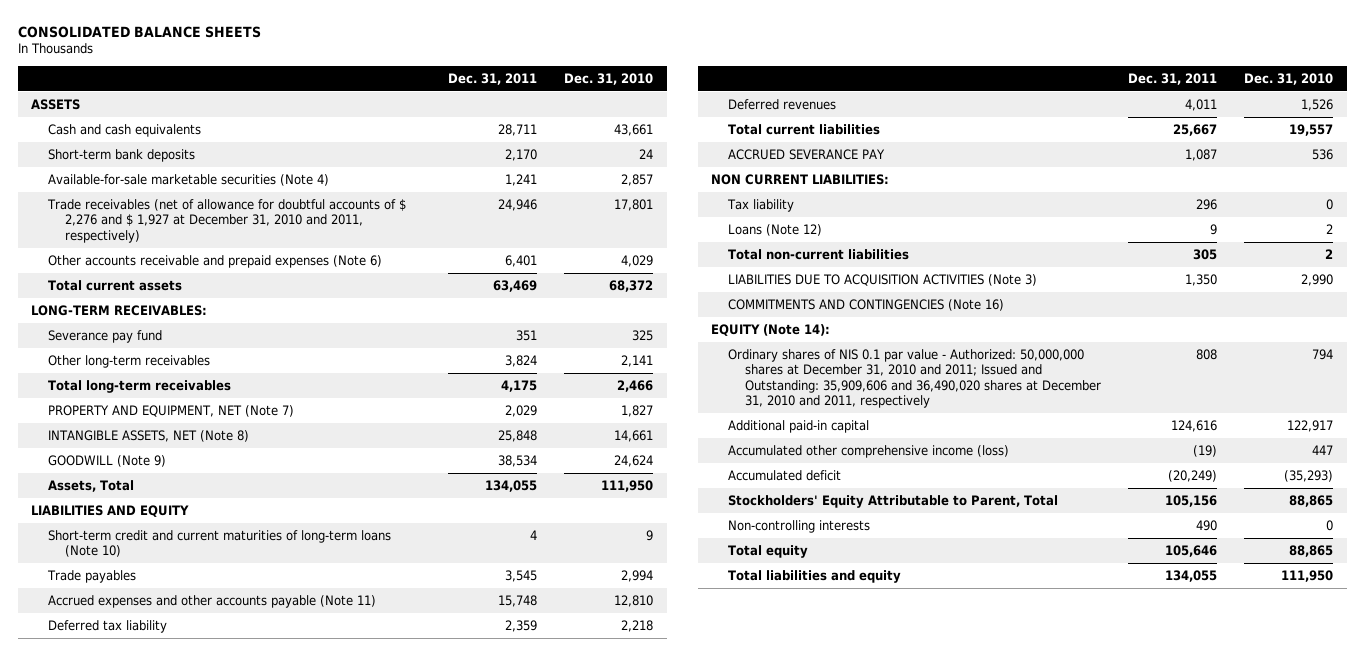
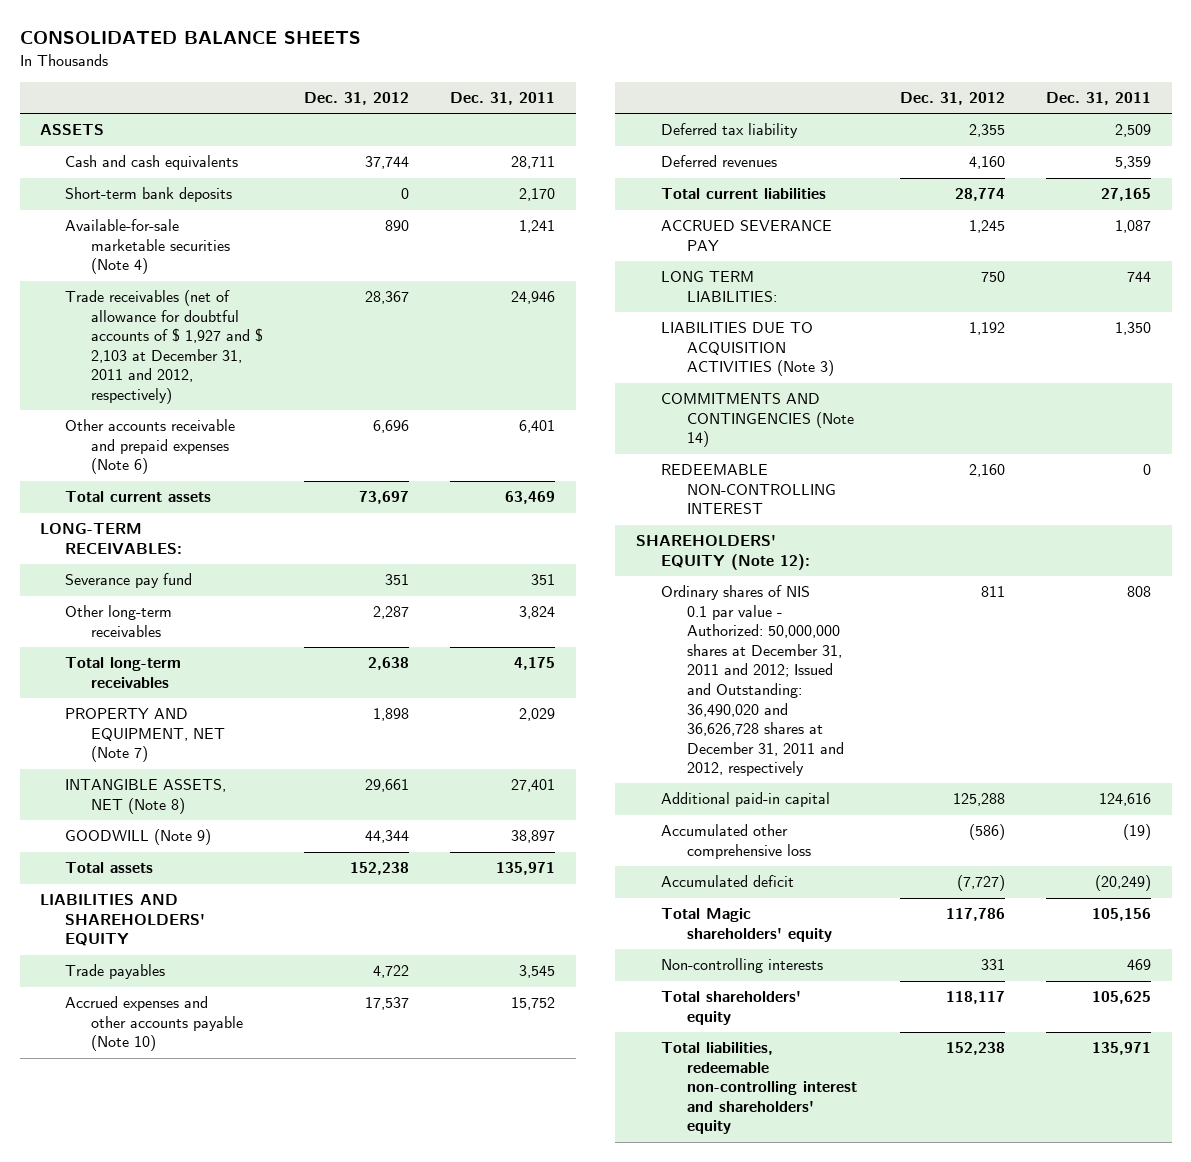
[564,72,654,85] Dec. 31, 2010 -> none
none -> [303,91,409,105] Dec. 31, 2012
[47,198,407,243] Trade receivables (net of allowance for doubtful accounts of $ 2,276 and $ 1,927 at December 31, 2010 and 2011, respectively) -> [65,290,263,405] Trade receivables (net of allowance for doubtful accounts of $ 1,927 and $ 2,103 at December 31, 2011 and 2012, respectively)
[48,529,392,558] Short-term credit and current maturities of long-term loans (Note 10) -> none
[498,429,538,442] 25,848 -> [511,779,556,793] 27,401
[498,454,538,467] 38,534 -> [511,830,556,844] 38,897
[48,479,135,492] Assets, Total -> [65,862,154,874] Total assets
[485,479,538,492] 134,055 -> [496,862,556,876] 135,971
[31,504,190,517] LIABILITIES AND EQUITY -> [40,894,206,947] LIABILITIES AND SHAREHOLDERS' EQUITY
[48,594,377,608] Accrued expenses and other accounts payable (Note 11) -> [65,996,243,1052] Accrued expenses and other accounts payable (Note 10)
[498,594,538,607] 15,748 -> [511,997,556,1011] 15,752
[505,619,538,632] 2,359 -> [1115,124,1152,138] 2,509
[1185,98,1218,111] 4,011 -> [1115,156,1152,170] 5,359
[1173,123,1218,136] 25,667 -> [1101,188,1152,202] 27,165
[711,173,890,185] NON CURRENT LIABILITIES: -> none
[727,198,795,212] Tax liability -> none
[728,223,823,236] Loans (Note 12) -> none
[728,248,910,260] Total non-current liabilities -> none
none -> [661,271,777,302] LONG TERM LIABILITIES:
[728,298,1005,311] COMMITMENTS AND CONTINGENCIES (Note 16) -> [661,393,854,448] COMMITMENTS AND CONTINGENCIES (Note 14)
none -> [661,464,836,515] REDEEMABLE NON-CONTROLLING INTEREST
[711,323,831,336] EQUITY (Note 14): -> [636,535,811,570] SHAREHOLDERS' EQUITY (Note 12):
[728,348,1101,409] Ordinary shares of NIS 0.1 par value - Authorized: 50,000,000 shares at December 31, 2010 and 2011; Issued and Outstanding: 35,909,606 and 36,490,020 shares at December 31, 2010 and 2011, respectively -> [661,585,844,777] Ordinary shares of NIS 0.1 par value - Authorized: 50,000,000 shares at December 31, 2011 and 2012; Issued and Outstanding: 36,490,020 and 36,626,728 shares at December 31, 2011 and 2012, respectively
[728,444,1010,458] Accumulated other comprehensive income (loss) -> [661,824,811,859] Accumulated other comprehensive loss
[728,494,1059,508] Stockholders' Equity Attributable to Parent, Total -> [661,908,832,942] Total Magic shareholders' equity
[1196,519,1218,531] 490 -> [1127,959,1152,971] 469
[728,544,809,558] Total equity -> [661,991,802,1025] Total shareholders' equity
[1165,544,1218,557] 105,646 -> [1092,991,1152,1005] 105,625
[728,569,902,583] Total liabilities and equity -> [661,1042,857,1135] Total liabilities, redeemable non-controlling interest and shareholders' equity
[1165,569,1218,582] 134,055 -> [1092,1042,1152,1056] 135,971

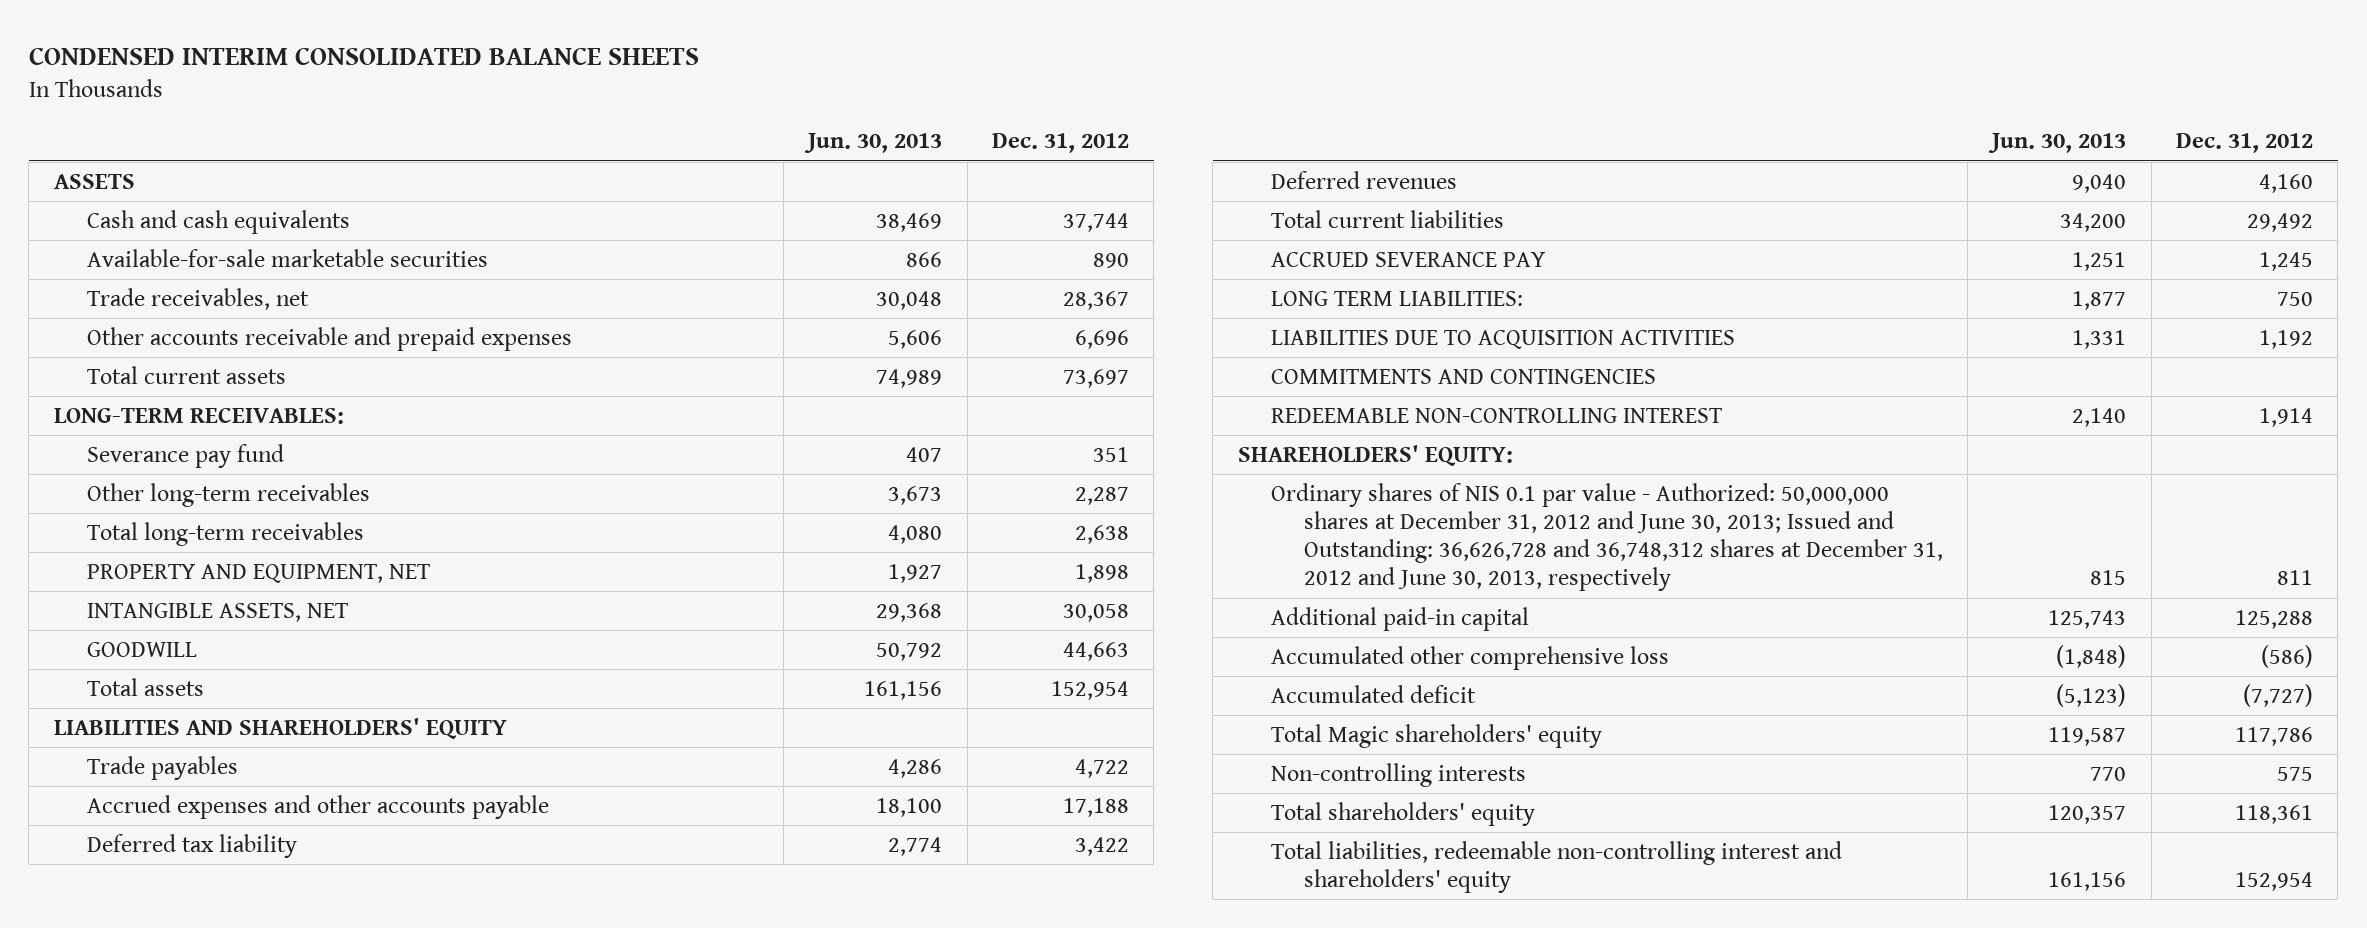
[19,31,361,45] CONSOLIDATED BALANCE SHEETS -> [28,47,699,66] CONDENSED INTERIM CONSOLIDATED BALANCE SHEETS
[450,91,556,105] Dec. 31, 2011 -> none
none -> [804,133,943,154] Jun. 30, 2013
[65,187,233,203] Short-term bank deposits -> none
[65,219,230,275] Available-for-sale marketable securities (Note 4) -> [86,249,488,268] Available-for-sale marketable securities
[65,290,263,405] Trade receivables (net of allowance for doubtful accounts of $ 1,927 and $ 2,103 at December 31, 2011 and 2012, respectively) -> [86,288,309,311] Trade receivables, net
[65,419,236,475] Other accounts receivable and prepaid expenses (Note 6) -> [86,327,572,352] Other accounts receivable and prepaid expenses
[65,708,225,763] PROPERTY AND EQUIPMENT, NET (Note 7) -> [86,564,430,584] PROPERTY AND EQUIPMENT, NET
[65,779,227,814] INTANGIBLE ASSETS, NET (Note 8) -> [86,603,348,623] INTANGIBLE ASSETS, NET
[364,779,409,793] 29,661 -> [1062,604,1129,623] 30,058
[65,829,212,846] GOODWILL (Note 9) -> [86,642,197,658] GOODWILL
[364,830,409,844] 44,344 -> [1062,642,1129,662] 44,663
[349,862,409,876] 152,238 -> [1050,681,1129,701] 152,954
[65,996,243,1052] Accrued expenses and other accounts payable (Note 10) -> [86,795,549,820] Accrued expenses and other accounts payable
[364,997,409,1011] 17,537 -> [1062,798,1129,818] 17,188
[968,124,1005,138] 2,355 -> [1074,837,1129,857] 3,422
[954,188,1005,202] 28,774 -> [2247,213,2314,233] 29,492
[661,322,834,377] LIABILITIES DUE TO ACQUISITION ACTIVITIES (Note 3) -> [1270,330,1735,350] LIABILITIES DUE TO ACQUISITION ACTIVITIES
[661,393,854,448] COMMITMENTS AND CONTINGENCIES (Note 14) -> [1270,369,1656,385] COMMITMENTS AND CONTINGENCIES
[968,464,1005,478] 2,160 -> [2259,408,2314,428] 1,914
[636,535,811,570] SHAREHOLDERS' EQUITY (Note 12): -> [1237,445,1513,467] SHAREHOLDERS' EQUITY:
[661,585,844,777] Ordinary shares of NIS 0.1 par value - Authorized: 50,000,000 shares at December 31, 2011 and 2012; Issued and Outstanding: 36,490,020 and 36,626,728 shares at December 31, 2011 and 2012, respectively -> [1270,483,1943,592] Ordinary shares of NIS 0.1 par value - Authorized: 50,000,000 shares at December 31, 2012 and June 30, 2013; Issued and Outstanding: 36,626,728 and 36,748,312 shares at December 31, 2012 and June 30, 2013, respectively
[980,959,1005,971] 331 -> [2277,767,2314,782] 575
[945,991,1005,1005] 118,117 -> [2235,805,2314,825] 118,361
[945,1042,1005,1056] 152,238 -> [2235,872,2314,892] 152,954

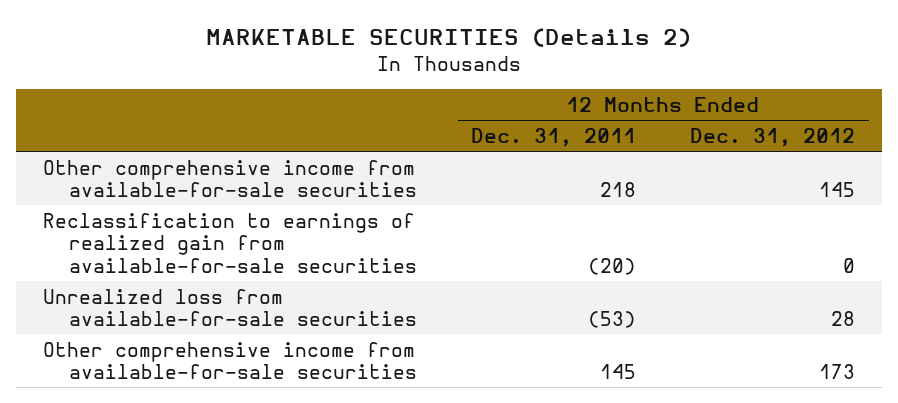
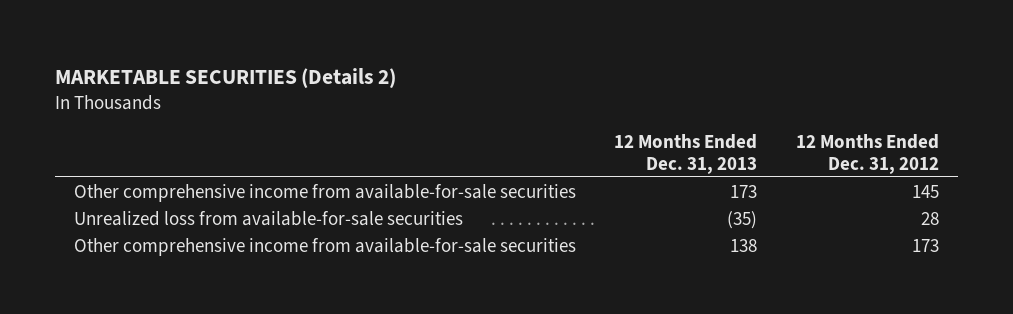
[471,127,637,147] Dec. 31, 2011 -> none
none -> [614,133,758,174] 12 Months Ended Dec. 31, 2013
[43,212,417,273] Reclassification to earnings of realized gain from available-for-sale securities -> none

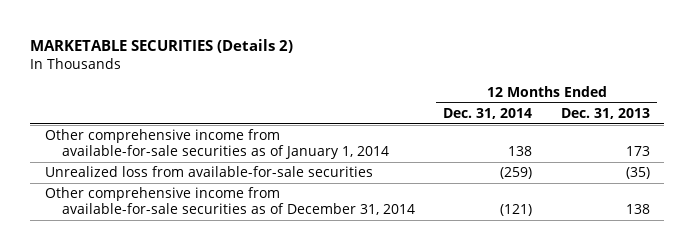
[795,133,939,174] 12 Months Ended Dec. 31, 2012 -> none
none -> [443,107,533,119] Dec. 31, 2014
[73,183,576,202] Other comprehensive income from available-for-sale securities -> [44,129,389,160] Other comprehensive income from available-for-sale securities as of January 1, 2014
[73,237,576,256] Other comprehensive income from available-for-sale securities -> [44,187,415,216] Other comprehensive income from available-for-sale securities as of December 31, 2014

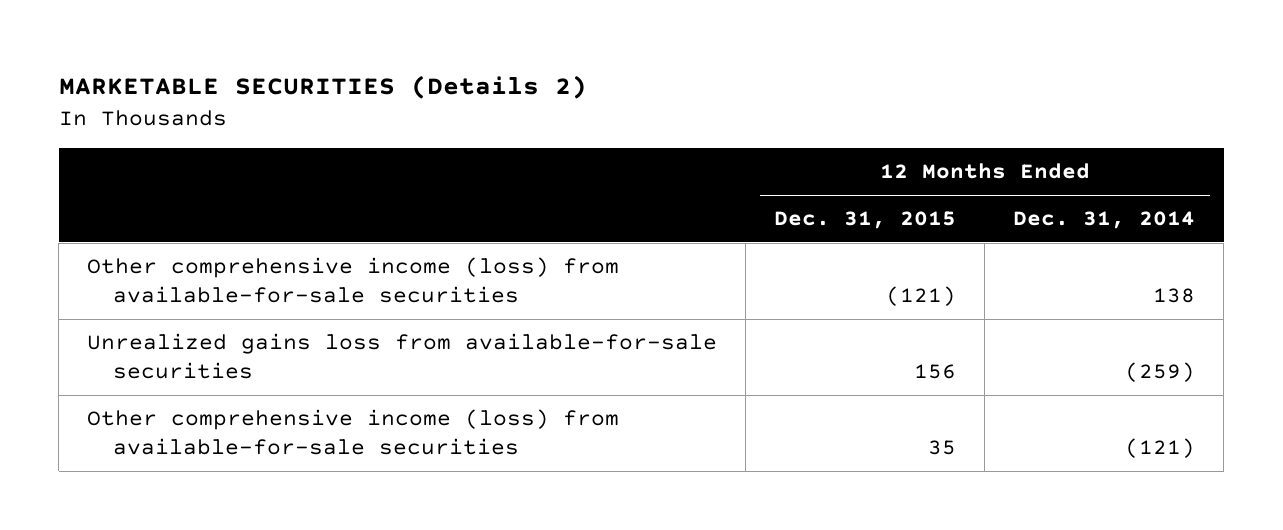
[561,107,651,119] Dec. 31, 2013 -> none
none -> [774,211,957,230] Dec. 31, 2015
[44,129,389,160] Other comprehensive income from available-for-sale securities as of January 1, 2014 -> [87,257,620,304] Other comprehensive income (loss) from available-for-sale securities
[44,166,373,178] Unrealized loss from available-for-sale securities -> [87,333,718,380] Unrealized gains loss from available-for-sale securities
[44,187,415,216] Other comprehensive income from available-for-sale securities as of December 31, 2014 -> [87,409,620,456] Other comprehensive income (loss) from available-for-sale securities

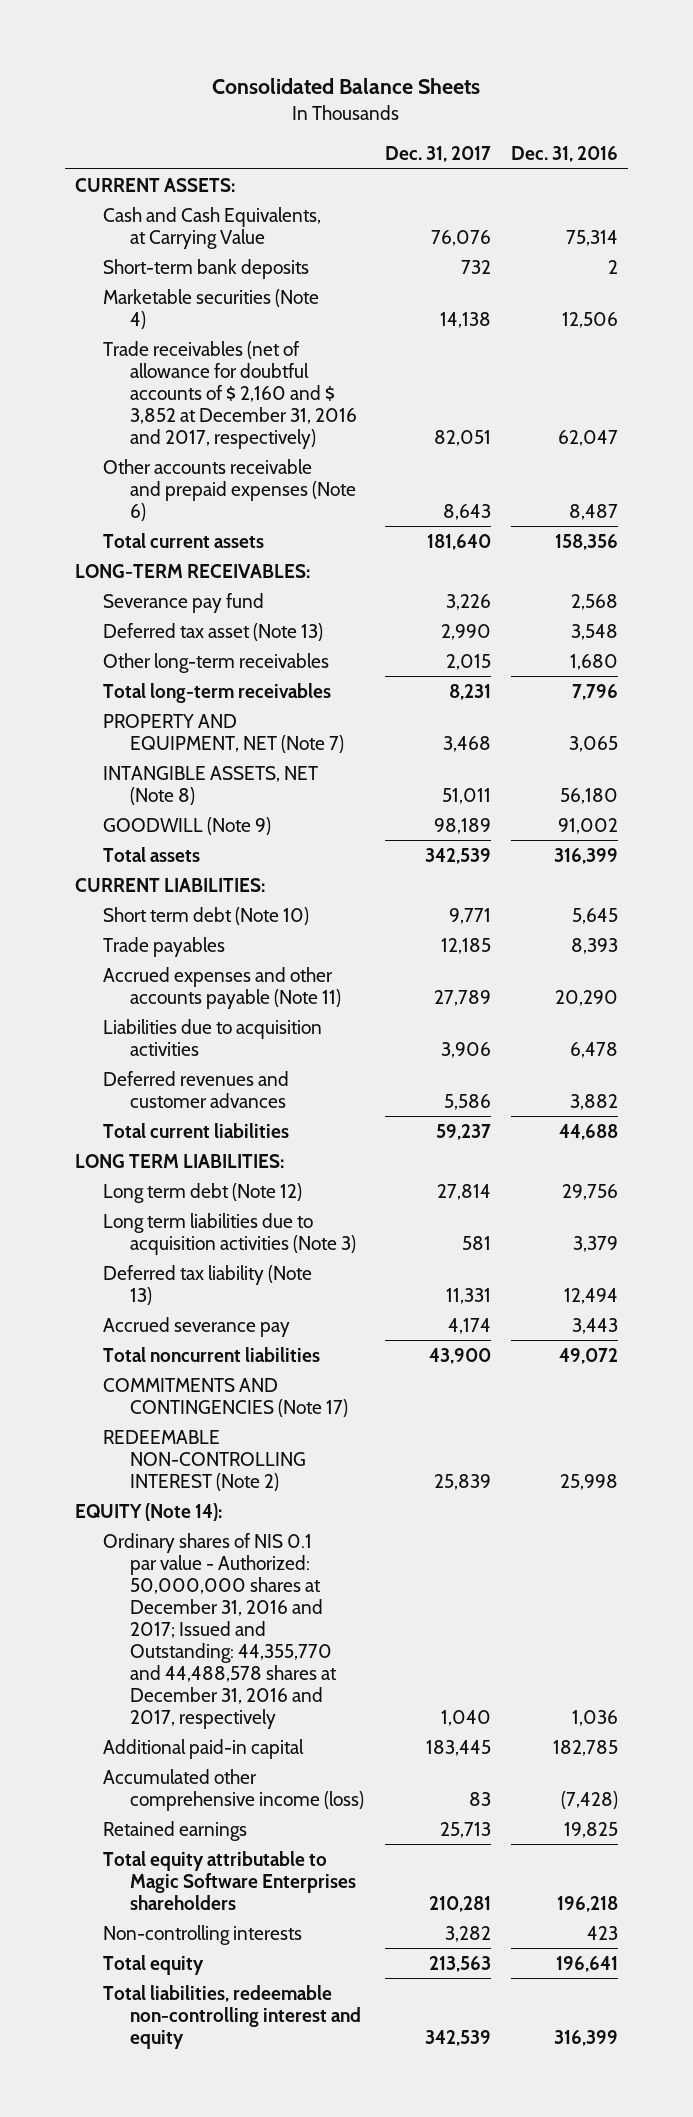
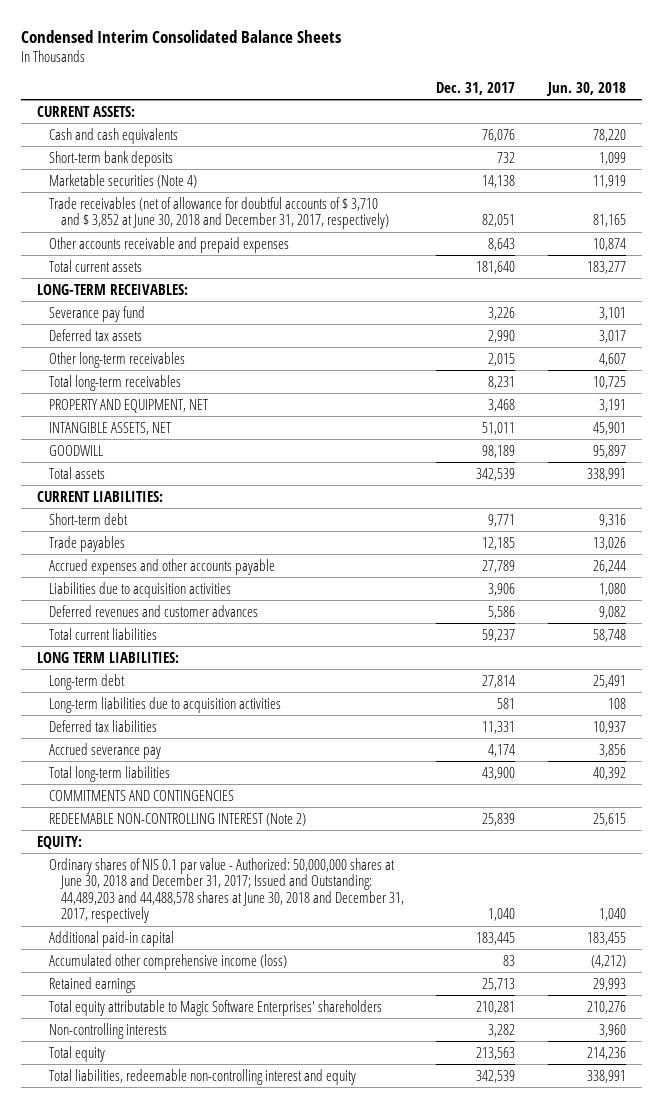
[212,78,481,95] Consolidated Balance Sheets -> [20,29,341,43] Condensed Interim Consolidated Balance Sheets
[510,146,618,163] Dec. 31, 2016 -> none
none -> [545,82,626,97] Jun. 30, 2018
[102,206,321,249] Cash and Cash Equivalents, at Carrying Value -> [48,127,178,144] Cash and cash equivalents
[102,340,358,449] Trade receivables (net of allowance for doubtful accounts of $ 2,160 and $ 3,852 at December 31, 2016 and 2017, respectively) -> [48,196,389,230] Trade receivables (net of allowance for doubtful accounts of $ 3,710 and $ 3,852 at June 30, 2018 and December 31, 2017, respectively)
[102,458,357,521] Other accounts receivable and prepaid expenses (Note 6) -> [48,236,289,253] Other accounts receivable and prepaid expenses
[102,622,323,641] Deferred tax asset (Note 13) -> [48,328,142,341] Deferred tax assets
[102,713,345,753] PROPERTY AND EQUIPMENT, NET (Note 7) -> [48,398,209,413] PROPERTY AND EQUIPMENT, NET
[102,765,318,805] INTANGIBLE ASSETS, NET (Note 8) -> [48,421,172,435] INTANGIBLE ASSETS, NET
[102,816,271,835] GOODWILL (Note 9) -> [48,444,103,456] GOODWILL
[102,906,309,925] Short term debt (Note 10) -> [48,512,128,525] Short-term debt
[102,966,342,1009] Accrued expenses and other accounts payable (Note 11) -> [48,558,275,575] Accrued expenses and other accounts payable
[102,1182,302,1203] Long term debt (Note 12) -> [48,673,125,690] Long-term debt
[102,1212,357,1255] Long term liabilities due to acquisition activities (Note 3) -> [48,696,281,713] Long-term liabilities due to acquisition activities
[102,1264,312,1305] Deferred tax liability (Note 13) -> [48,719,157,732] Deferred tax liabilities
[102,1346,320,1362] Total noncurrent liabilities -> [48,765,170,782] Total long-term liabilities
[102,1377,349,1417] COMMITMENTS AND CONTINGENCIES (Note 17) -> [48,789,234,801] COMMITMENTS AND CONTINGENCIES
[74,1502,222,1521] EQUITY (Note 14): -> [36,835,82,849] EQUITY:
[102,1532,338,1729] Ordinary shares of NIS 0.1 par value - Authorized: 50,000,000 shares at December 31, 2016 and 2017; Issued and Outstanding: 44,355,770 and 44,488,578 shares at December 31, 2016 and 2017, respectively -> [48,857,404,924] Ordinary shares of NIS 0.1 par value - Authorized: 50,000,000 shares at June 30, 2018 and December 31, 2017; Issued and Outstanding: 44,489,203 and 44,488,578 shares at June 30, 2018 and December 31, 2017, respectively
[102,1850,357,1910] Total equity attributable to Magic Software Enterprises shareholders -> [48,999,382,1016] Total equity attributable to Magic Software Enterprises' shareholders

